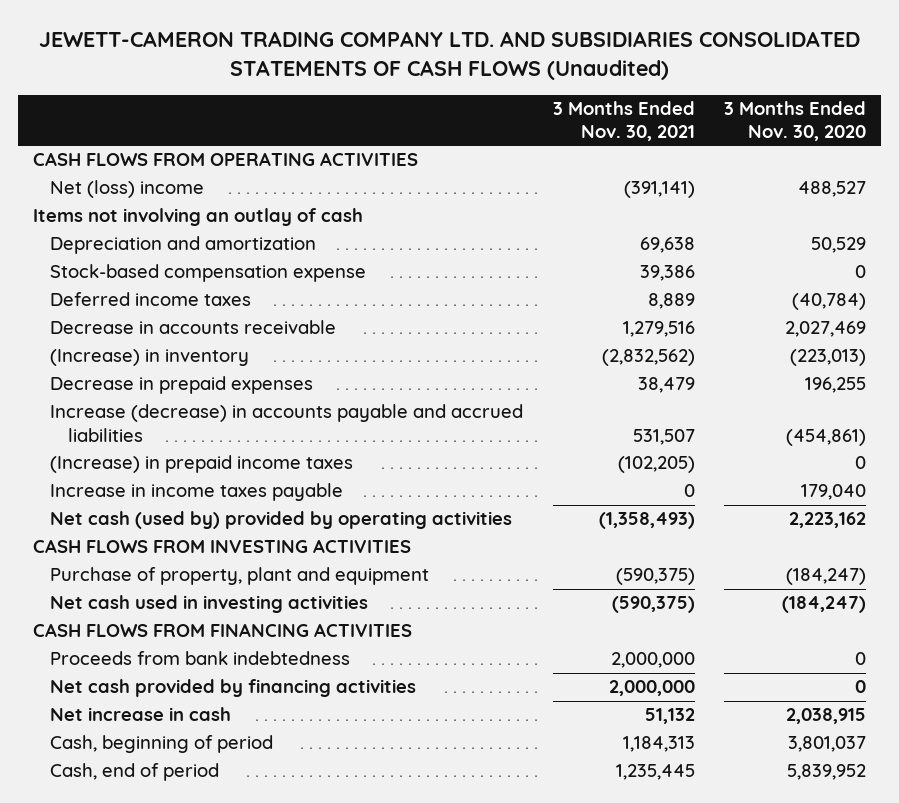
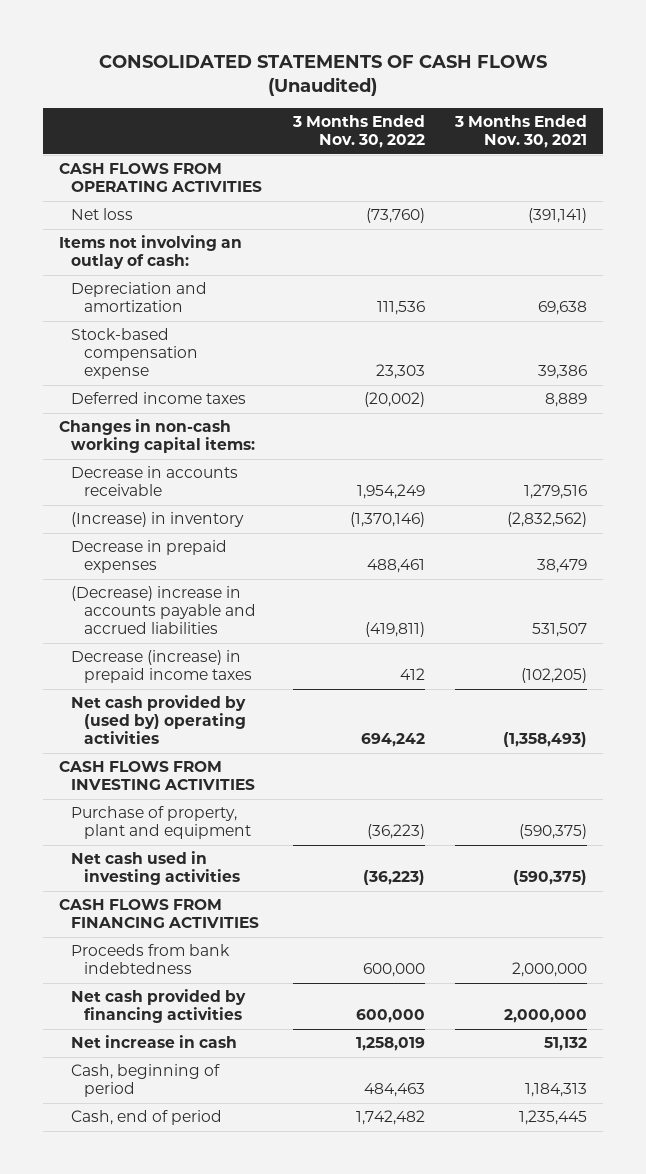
[38,31,860,80] JEWETT-CAMERON TRADING COMPANY LTD. AND SUBSIDIARIES CONSOLIDATED STATEMENTS OF CASH FLOWS (Unaudited) -> [99,54,548,97] CONSOLIDATED STATEMENTS OF CASH FLOWS (Unaudited)
[724,101,867,142] 3 Months Ended Nov. 30, 2020 -> none
none -> [291,115,425,149] 3 Months Ended Nov. 30, 2022
[50,180,205,199] Net (loss) income -> [71,208,134,221] Net loss
[32,208,363,227] Items not involving an outlay of cash -> [58,235,242,270] Items not involving an outlay of cash:
none -> [58,419,256,454] Changes in non-cash working capital items:
[50,483,344,502] Increase in income taxes payable -> none
[50,404,524,442] Increase (decrease) in accounts payable and accrued liabilities -> [71,586,256,635] (Decrease) increase in accounts payable and accrued liabilities
[50,455,354,474] (Increase) in prepaid income taxes -> [71,650,252,684] Decrease (increase) in prepaid income taxes
[50,511,513,530] Net cash (used by) provided by operating activities -> [71,695,247,745] Net cash provided by (used by) operating activities

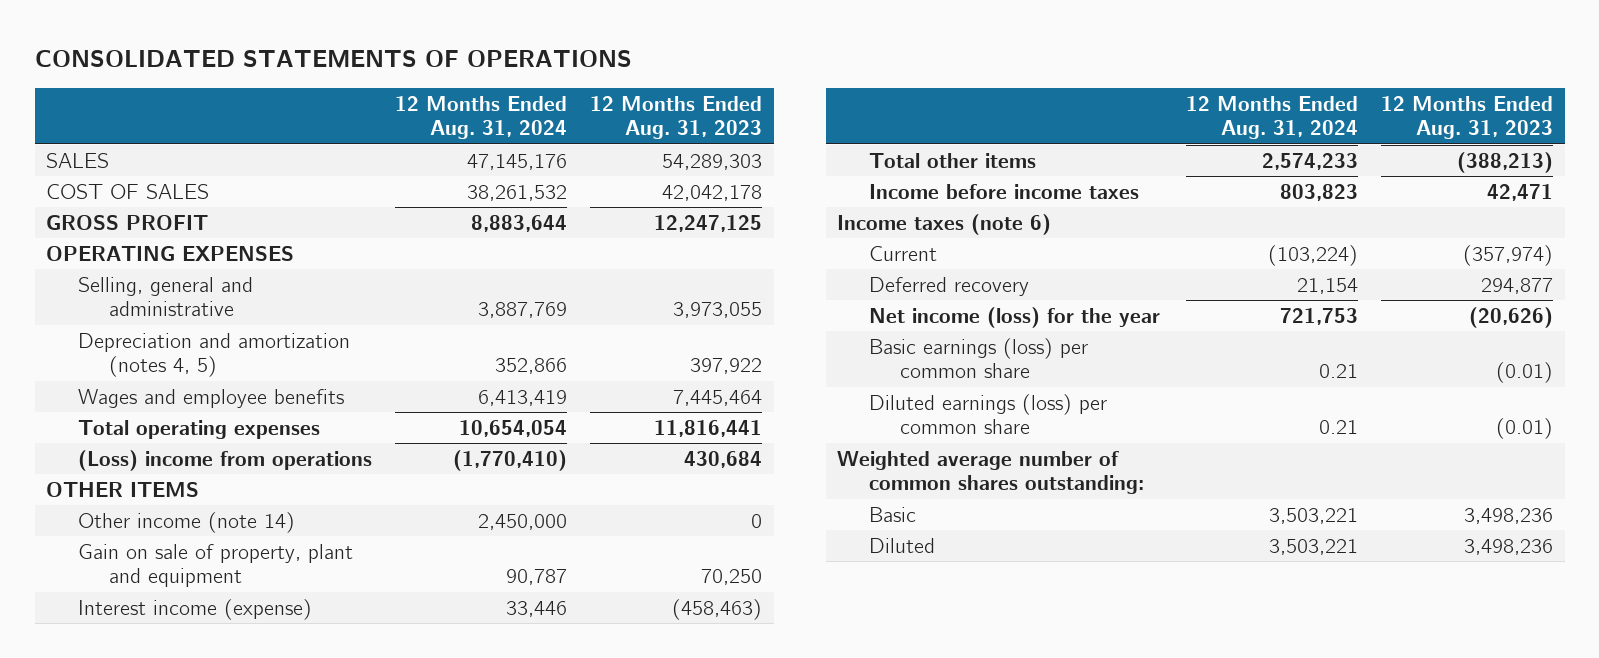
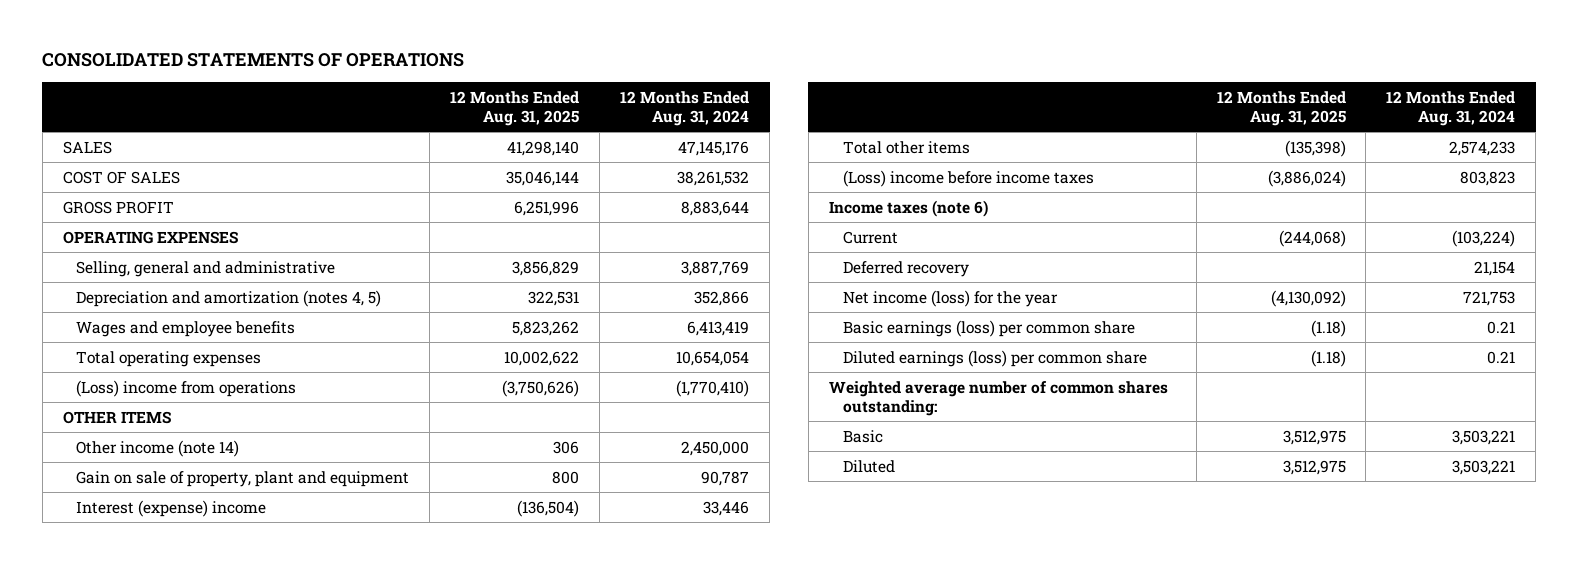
[590,95,763,140] 12 Months Ended Aug. 31, 2023 -> none
none -> [450,90,580,126] 12 Months Ended Aug. 31, 2025
[77,598,312,620] Interest income (expense) -> [76,499,267,517] Interest (expense) income
[868,183,1139,199] Income before income taxes -> [842,169,1094,187] (Loss) income before income taxes

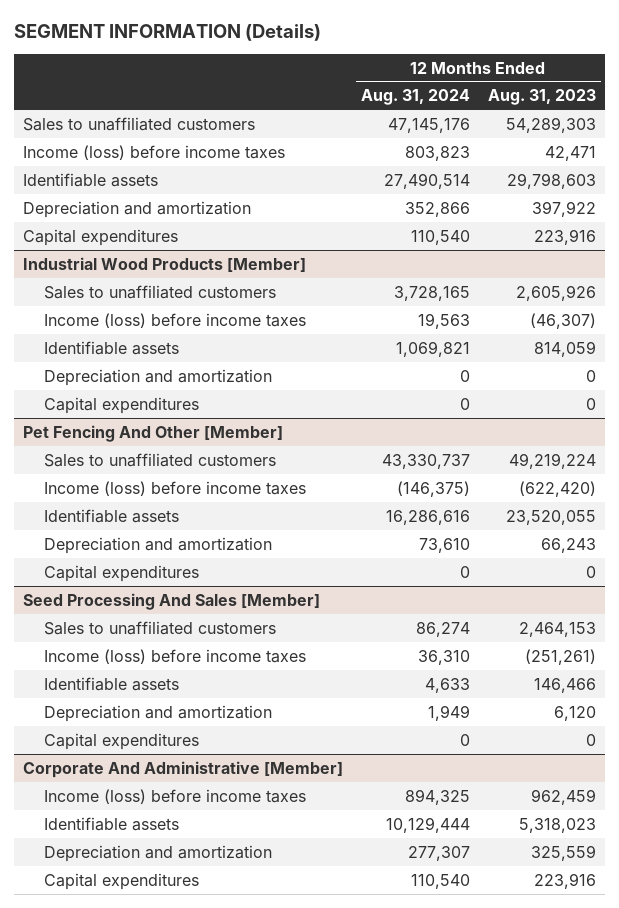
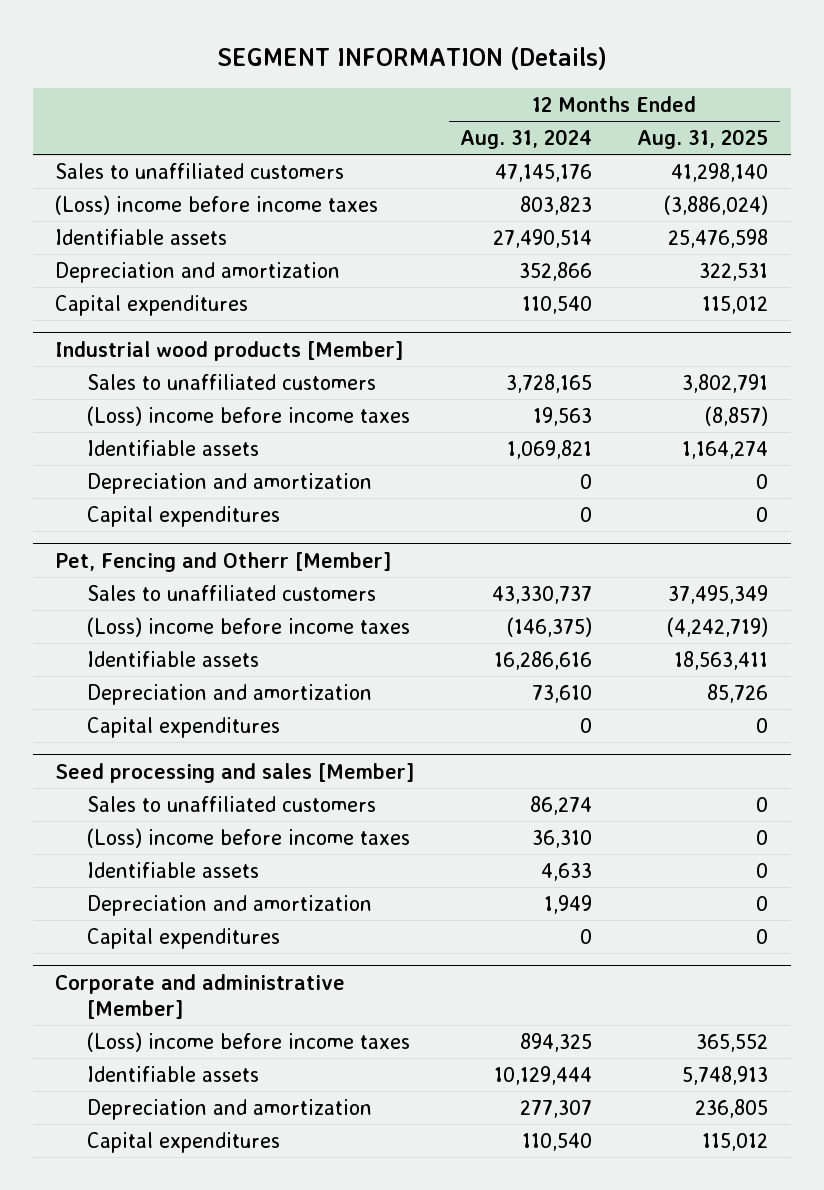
[488,89,597,106] Aug. 31, 2023 -> none
none -> [637,129,769,150] Aug. 31, 2025
[22,144,285,160] Income (loss) before income taxes -> [55,194,379,215] (Loss) income before income taxes
[22,256,306,272] Industrial Wood Products [Member] -> [55,340,404,361] Industrial wood products [Member]
[43,312,306,328] Income (loss) before income taxes -> [86,405,410,426] (Loss) income before income taxes
[22,424,283,442] Pet Fencing And Other [Member] -> [55,551,392,572] Pet, Fencing and Otherr [Member]
[43,480,306,496] Income (loss) before income taxes -> [86,616,410,637] (Loss) income before income taxes
[22,592,320,610] Seed Processing And Sales [Member] -> [55,762,415,783] Seed processing and sales [Member]
[43,648,306,664] Income (loss) before income taxes -> [86,827,410,848] (Loss) income before income taxes
[22,760,343,778] Corporate And Administrative [Member] -> [55,973,346,1019] Corporate and administrative [Member]
[43,788,306,804] Income (loss) before income taxes -> [86,1031,410,1052] (Loss) income before income taxes

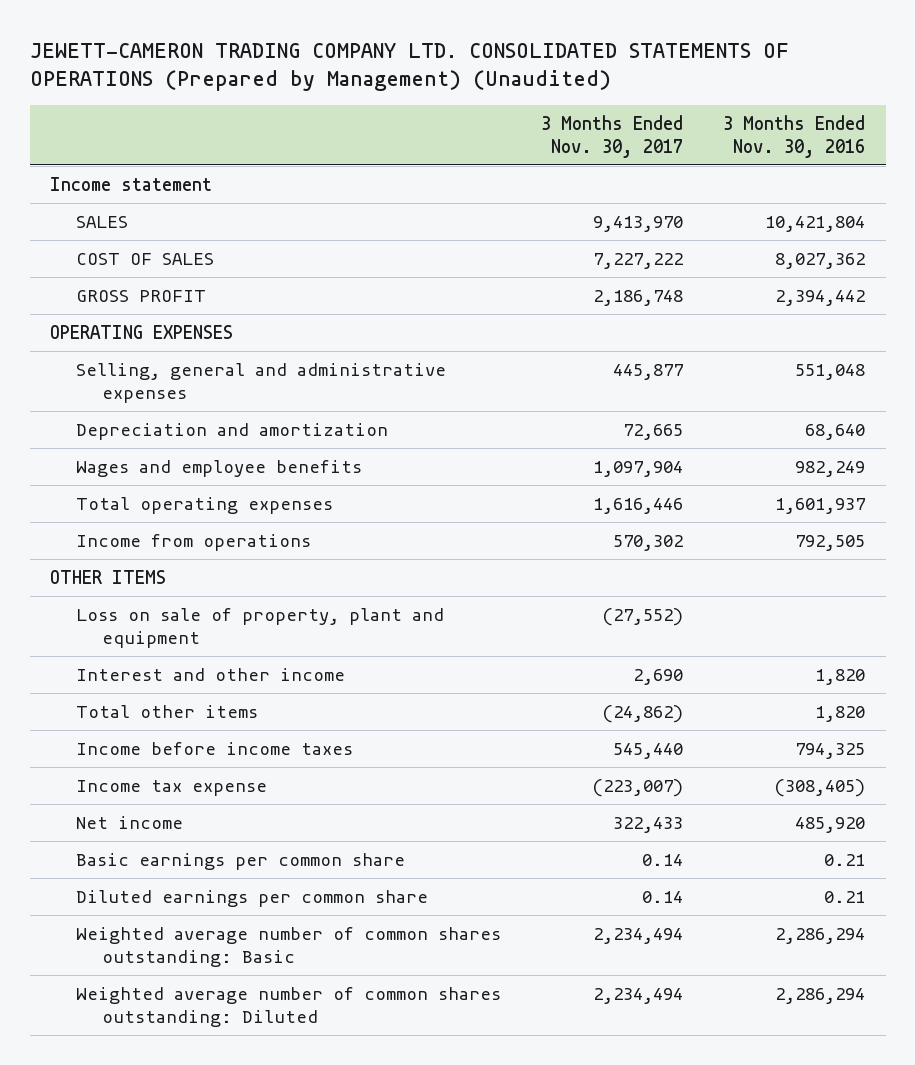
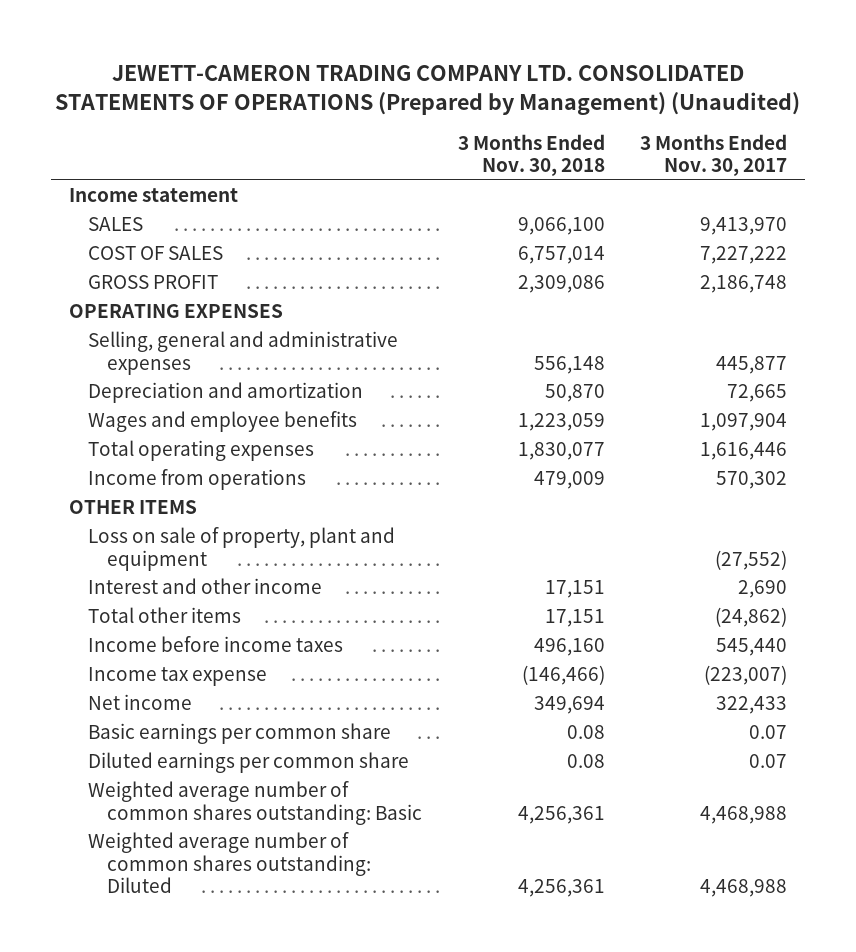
[723,114,866,158] 3 Months Ended Nov. 30, 2016 -> none
none -> [457,133,605,177] 3 Months Ended Nov. 30, 2018
[642,854,684,867] 0.14 -> [749,725,788,740] 0.07
[642,891,684,904] 0.14 -> [749,754,788,769] 0.07
[593,928,684,945] 2,234,494 -> [700,805,788,824] 4,468,988
[593,988,684,1005] 2,234,494 -> [700,879,788,898] 4,468,988

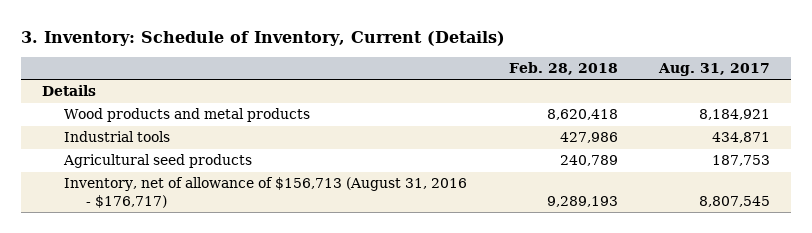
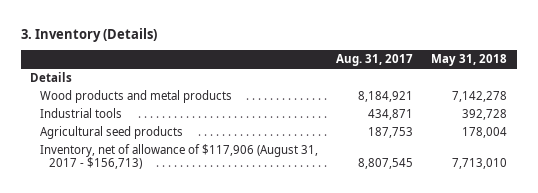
[21,30,506,46] 3. Inventory: Schedule of Inventory, Current (Details) -> [20,27,157,42] 3. Inventory (Details)
[508,61,618,75] Feb. 28, 2018 -> none
none -> [431,54,508,67] May 31, 2018
[64,177,468,209] Inventory, net of allowance of $156,713 (August 31, 2016 - $176,717) -> [39,144,318,170] Inventory, net of allowance of $117,906 (August 31, 2017 - $156,713)

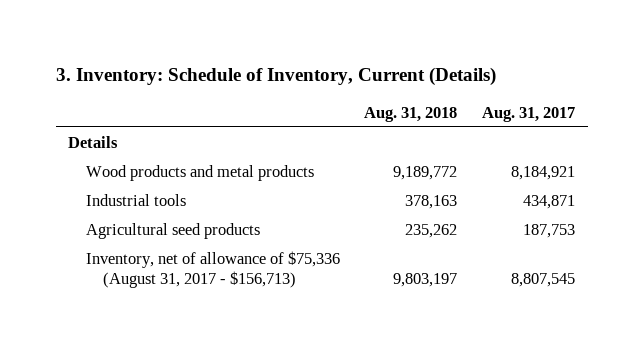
[20,27,157,42] 3. Inventory (Details) -> [55,67,496,87] 3. Inventory: Schedule of Inventory, Current (Details)
[431,54,508,67] May 31, 2018 -> none
none -> [364,106,458,122] Aug. 31, 2018
[39,144,318,170] Inventory, net of allowance of $117,906 (August 31, 2017 - $156,713) -> [85,250,340,288] Inventory, net of allowance of $75,336 (August 31, 2017 - $156,713)

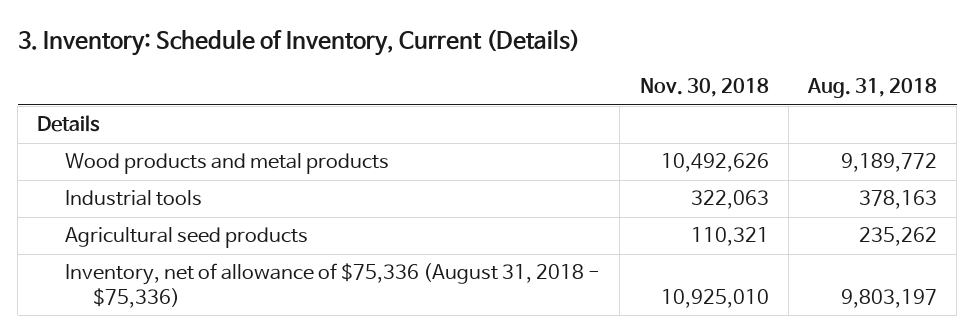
[482,106,576,122] Aug. 31, 2017 -> none
none -> [639,78,769,98] Nov. 30, 2018
[85,250,340,288] Inventory, net of allowance of $75,336 (August 31, 2017 - $156,713) -> [65,263,601,308] Inventory, net of allowance of $75,336 (August 31, 2018 - $75,336)

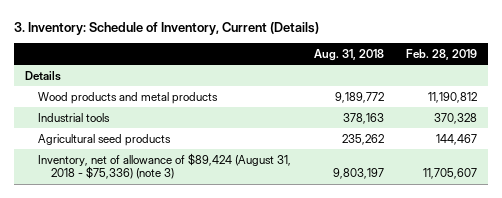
[639,78,769,98] Nov. 30, 2018 -> none
none -> [406,48,478,60] Feb. 28, 2019
[65,263,601,308] Inventory, net of allowance of $75,336 (August 31, 2018 - $75,336) -> [38,152,292,180] Inventory, net of allowance of $89,424 (August 31, 2018 - $75,336) (note 3)

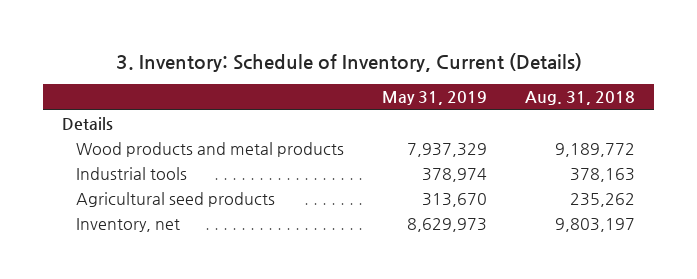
[406,48,478,60] Feb. 28, 2019 -> none
none -> [381,91,487,106] May 31, 2019
[38,152,292,180] Inventory, net of allowance of $89,424 (August 31, 2018 - $75,336) (note 3) -> [76,218,181,233] Inventory, net

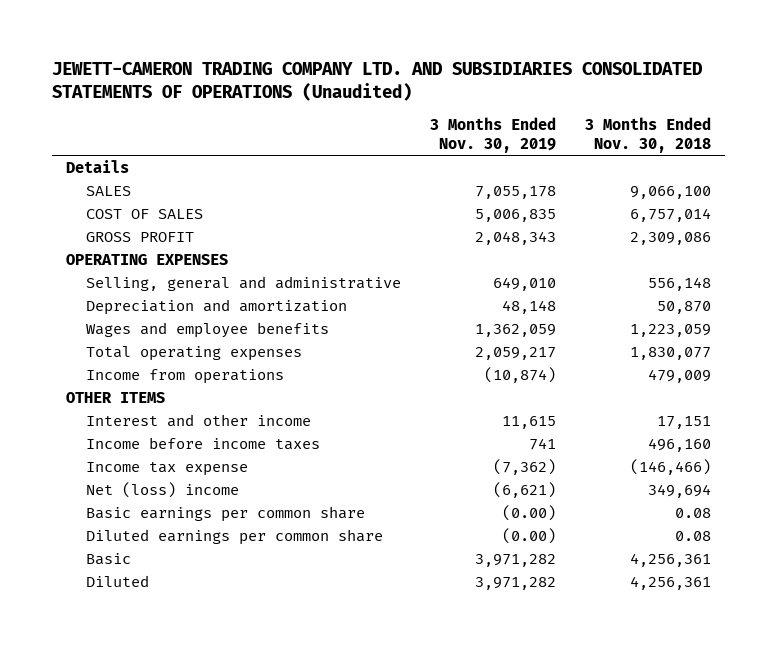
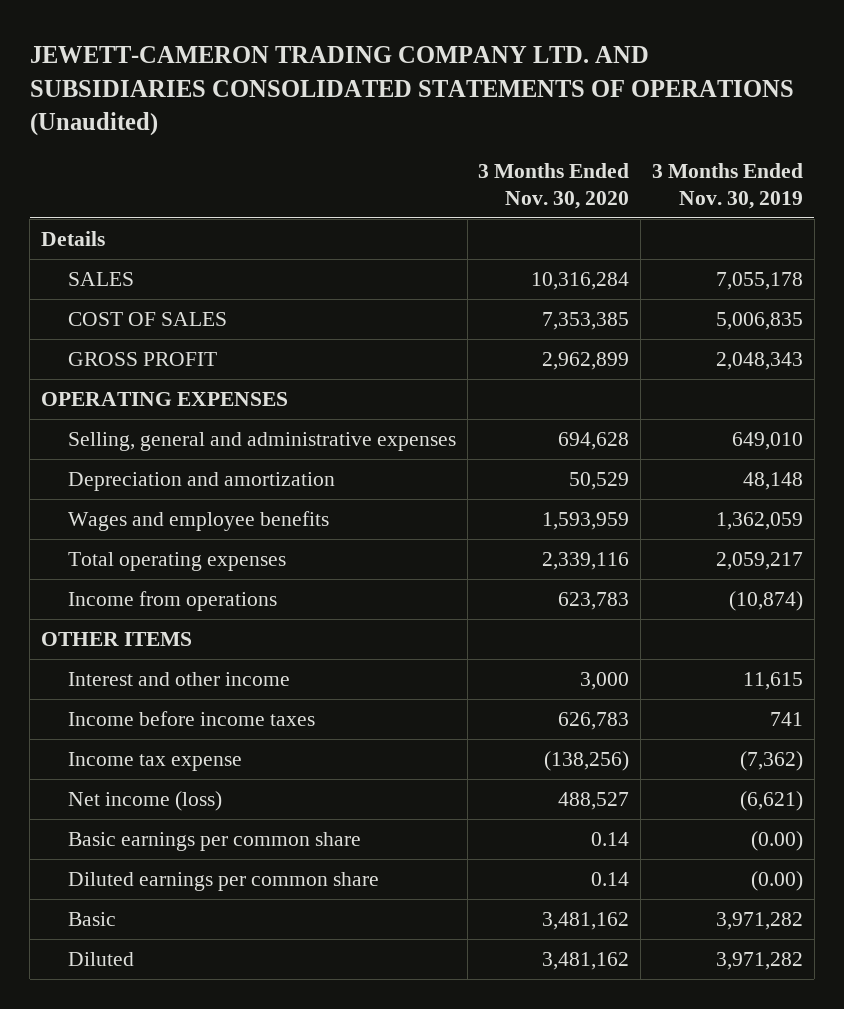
[584,116,711,154] 3 Months Ended Nov. 30, 2018 -> none
none -> [478,163,630,209] 3 Months Ended Nov. 30, 2020
[86,275,402,291] Selling, general and administrative -> [67,431,456,451] Selling, general and administrative expenses
[86,481,240,498] Net (loss) income -> [67,790,222,811] Net income (loss)

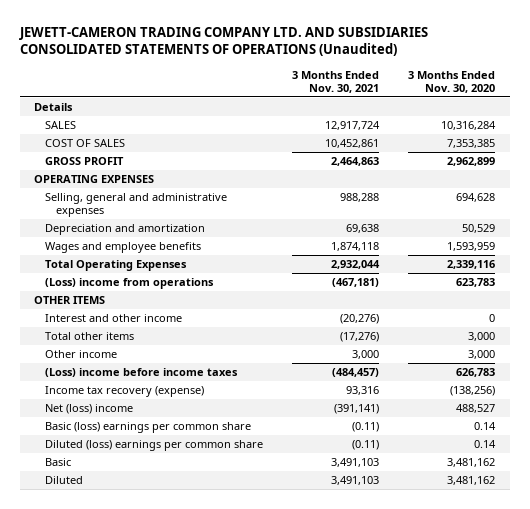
[651,163,803,209] 3 Months Ended Nov. 30, 2019 -> none
none -> [292,70,380,93] 3 Months Ended Nov. 30, 2021
[67,551,286,571] Total operating expenses -> [45,260,188,272] Total Operating Expenses
[67,590,277,611] Income from operations -> [45,278,215,290] (Loss) income from operations
[580,671,630,690] 3,000 -> [489,314,496,323] 0
none -> [45,332,135,341] Total other items
[67,710,315,726] Income before income taxes -> [45,350,118,359] Other income
[558,711,630,730] 626,783 -> [468,350,496,360] 3,000
none -> [45,368,239,378] (Loss) income before income taxes
[67,751,242,771] Income tax expense -> [45,386,205,398] Income tax recovery (expense)
[67,790,222,811] Net income (loss) -> [45,404,134,415] Net (loss) income
[67,831,361,851] Basic earnings per common share -> [45,422,252,434] Basic (loss) earnings per common share
[67,871,379,891] Diluted earnings per common share -> [45,440,264,452] Diluted (loss) earnings per common share

